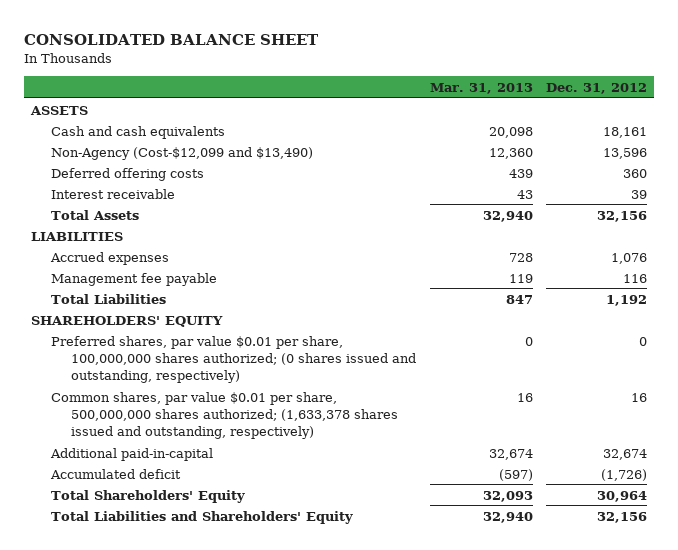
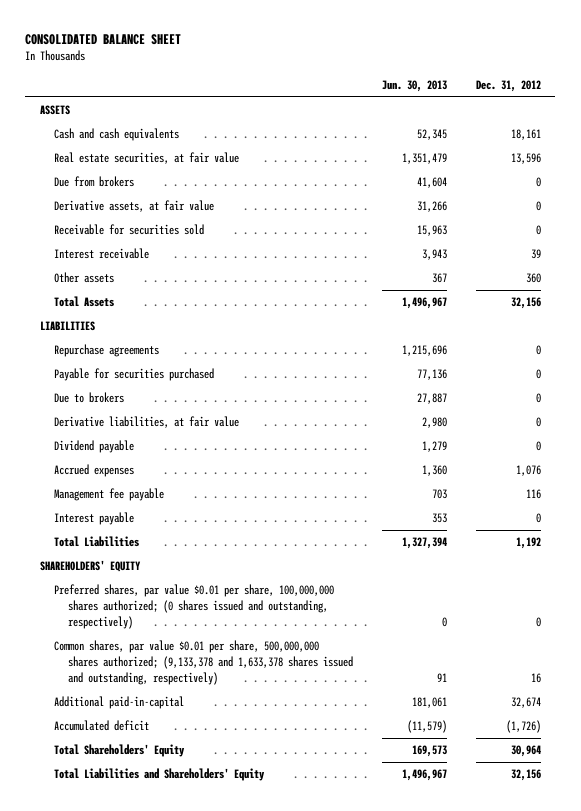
[429,82,533,94] Mar. 31, 2013 -> none
none -> [382,79,448,92] Jun. 30, 2013
[51,167,205,181] Deferred offering costs -> none
[51,146,314,160] Non-Agency (Cost-$12,099 and $13,490) -> [53,152,239,165] Real estate securities, at fair value
none -> [53,176,134,188] Due from brokers
none -> [53,200,214,213] Derivative assets, at fair value
none -> [53,224,204,236] Receivable for securities sold
none -> [53,272,114,284] Other assets
none -> [53,344,159,358] Repurchase agreements
none -> [53,368,214,382] Payable for securities purchased
none -> [53,392,124,404] Due to brokers
none -> [53,416,239,429] Derivative liabilities, at fair value
none -> [53,440,134,454] Dividend payable
none -> [53,512,134,526] Interest payable
[51,391,399,439] Common shares, par value $0.01 per share, 500,000,000 shares authorized; (1,633,378 shares issued and outstanding, respectively) -> [53,640,354,685] Common shares, par value $0.01 per share, 500,000,000 shares authorized; (9,133,378 and 1,633,378 shares issued and outstanding, respectively)

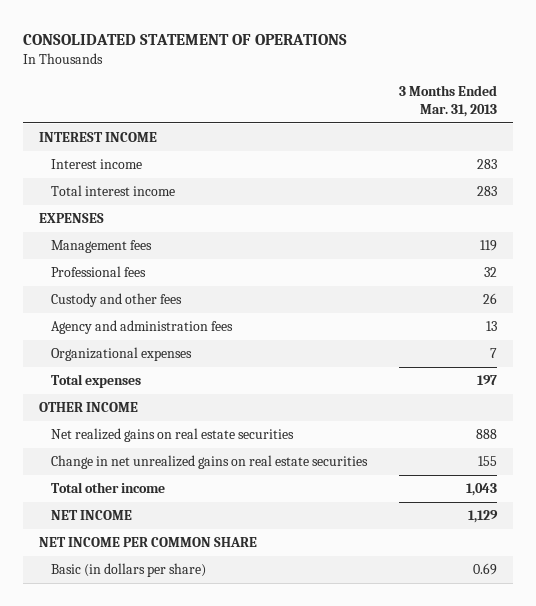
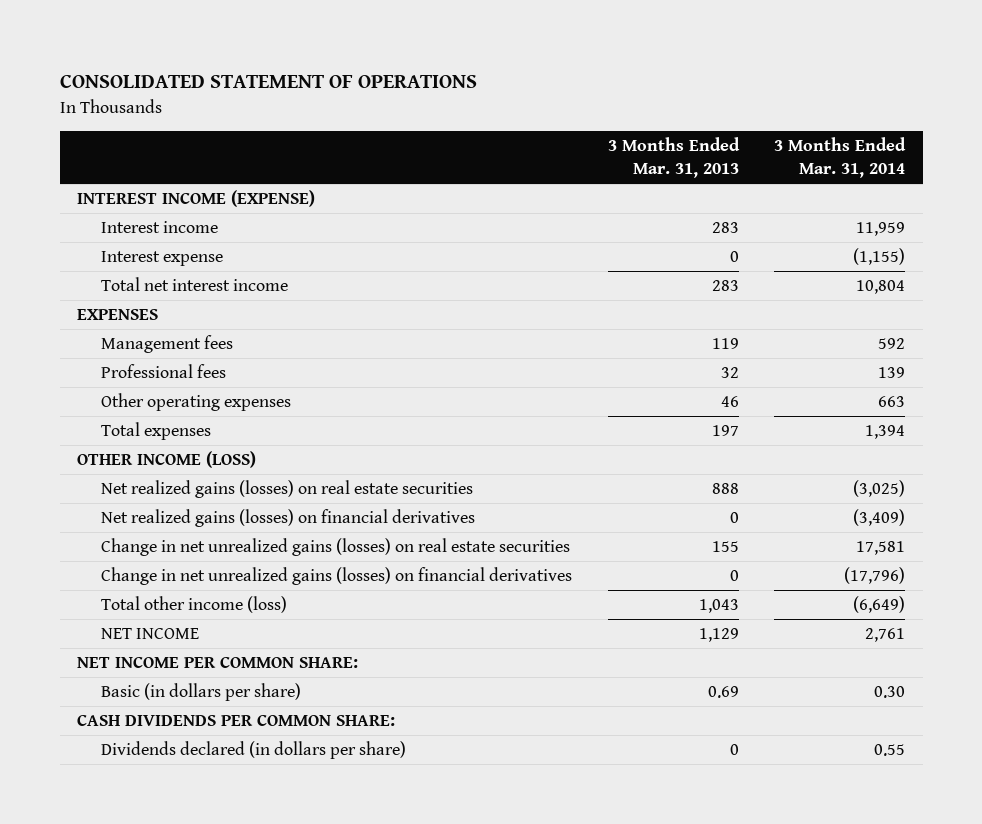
none -> [774,136,907,179] 3 Months Ended Mar. 31, 2014
[38,132,157,143] INTEREST INCOME -> [77,190,316,208] INTEREST INCOME (EXPENSE)
none -> [101,251,224,267] Interest expense
[51,185,176,197] Total interest income -> [101,277,289,292] Total net interest income
[51,293,183,308] Custody and other fees -> none
[51,320,234,335] Agency and administration fees -> none
[51,347,193,362] Organizational expenses -> none
none -> [101,393,292,412] Other operating expenses
[38,402,138,413] OTHER INCOME -> [77,451,257,469] OTHER INCOME (LOSS)
[51,428,295,443] Net realized gains on real estate securities -> [101,480,474,499] Net realized gains (losses) on real estate securities
none -> [101,509,476,528] Net realized gains (losses) on financial derivatives
[51,455,369,470] Change in net unrealized gains on real estate securities -> [101,538,571,557] Change in net unrealized gains (losses) on real estate securities
none -> [101,567,573,586] Change in net unrealized gains (losses) on financial derivatives
[51,482,166,494] Total other income -> [101,596,288,614] Total other income (loss)
[38,537,257,548] NET INCOME PER COMMON SHARE -> [77,657,359,669] NET INCOME PER COMMON SHARE:
none -> [77,715,396,727] CASH DIVIDENDS PER COMMON SHARE:
none -> [101,741,407,760] Dividends declared (in dollars per share)

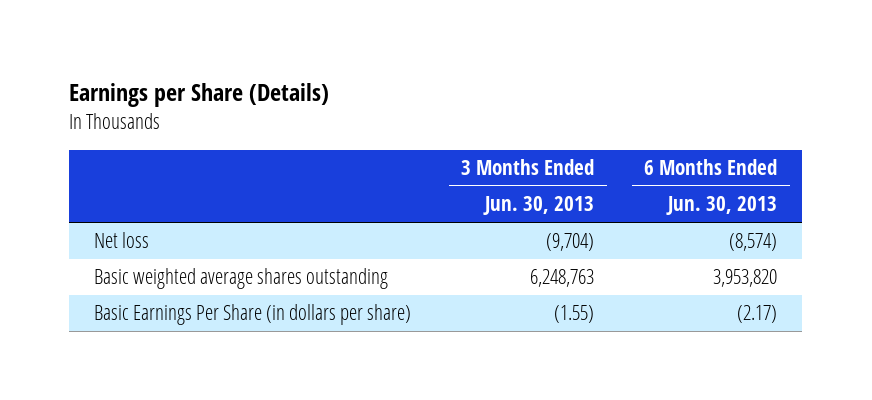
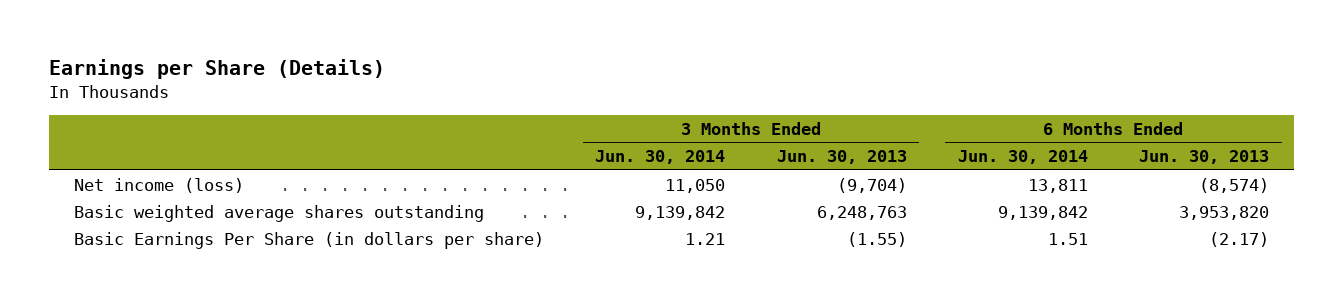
none -> [595,150,726,165] Jun. 30, 2014
none -> [957,150,1088,165] Jun. 30, 2014
[94,232,150,249] Net loss -> [74,177,245,193] Net income (loss)

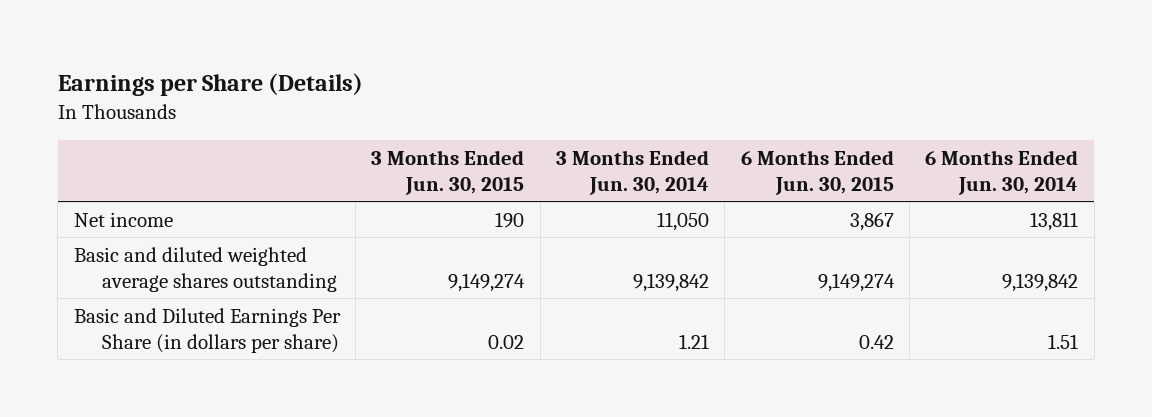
[776,150,907,165] Jun. 30, 2013 -> none
[1138,150,1269,165] Jun. 30, 2013 -> none
none -> [371,149,525,196] 3 Months Ended Jun. 30, 2015
none -> [740,149,894,196] 6 Months Ended Jun. 30, 2015
[74,177,245,193] Net income (loss) -> [73,211,173,227] Net income
[74,204,485,222] Basic weighted average shares outstanding -> [73,246,338,292] Basic and diluted weighted average shares outstanding
[74,231,545,249] Basic Earnings Per Share (in dollars per share) -> [73,307,341,353] Basic and Diluted Earnings Per Share (in dollars per share)

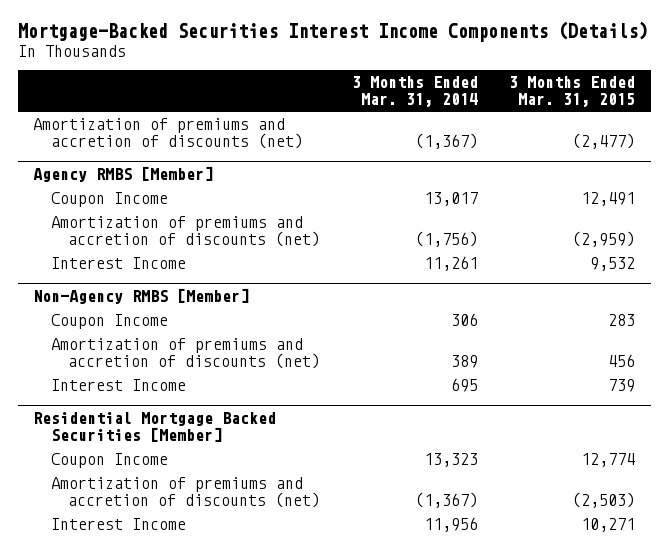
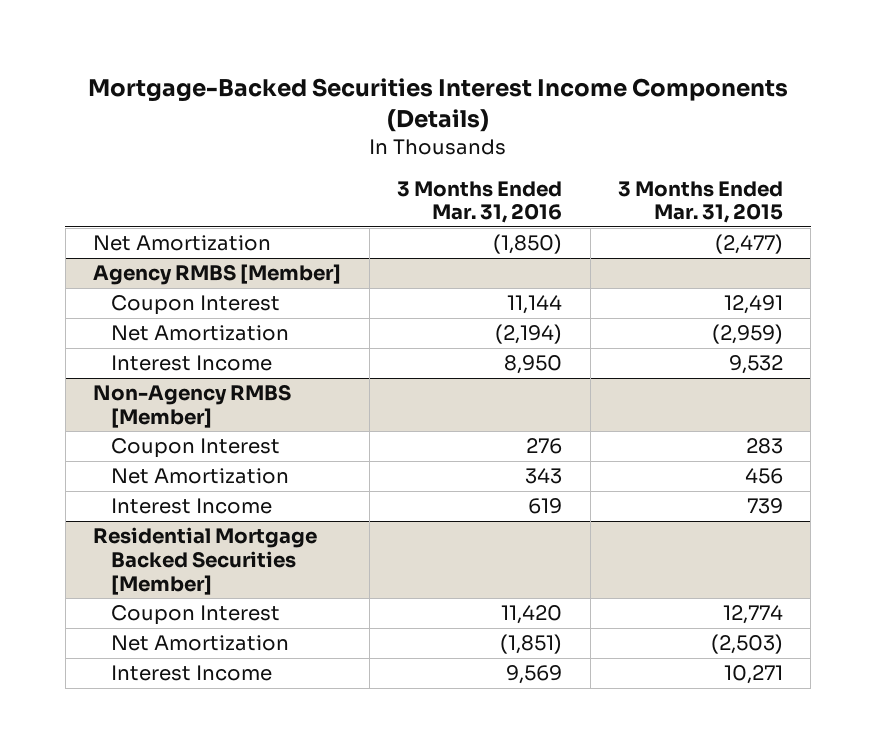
[351,76,478,108] 3 Months Ended Mar. 31, 2014 -> none
none -> [397,180,563,224] 3 Months Ended Mar. 31, 2016
[33,118,303,150] Amortization of premiums and accretion of discounts (net) -> [93,235,272,252] Net Amortization
[50,192,168,208] Coupon Income -> [110,295,280,316] Coupon Interest
[50,216,321,248] Amortization of premiums and accretion of discounts (net) -> [110,325,289,342] Net Amortization
[50,314,168,330] Coupon Income -> [110,438,280,459] Coupon Interest
[50,338,321,370] Amortization of premiums and accretion of discounts (net) -> [110,468,289,485] Net Amortization
[50,453,168,469] Coupon Income -> [110,605,280,626] Coupon Interest
[50,477,321,509] Amortization of premiums and accretion of discounts (net) -> [110,635,289,652] Net Amortization

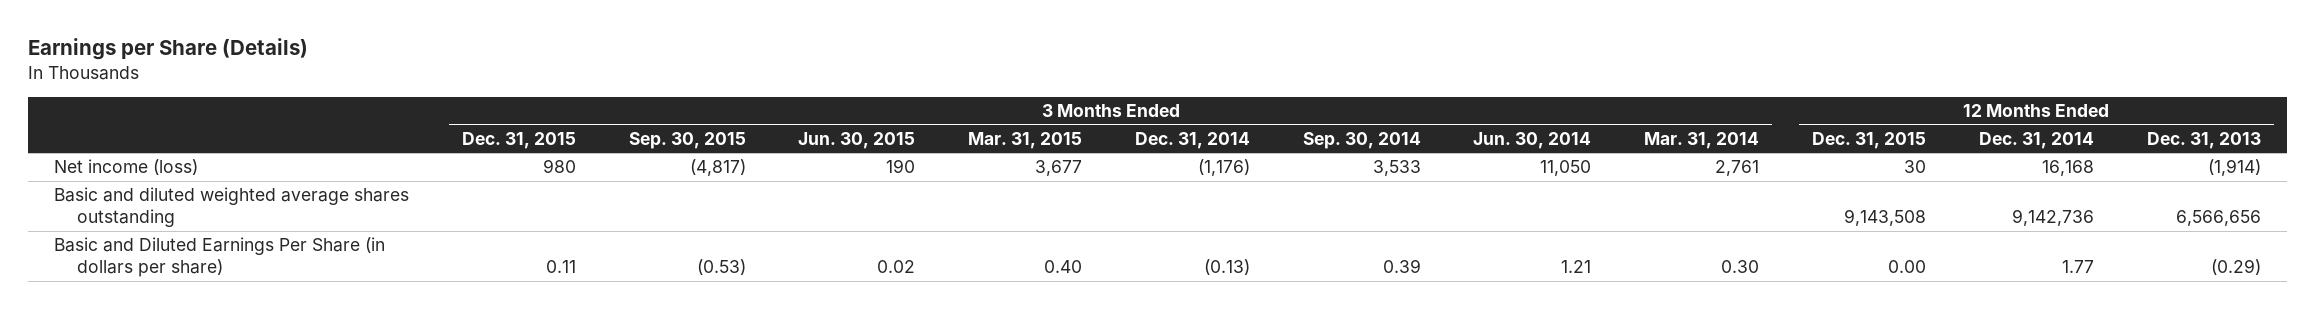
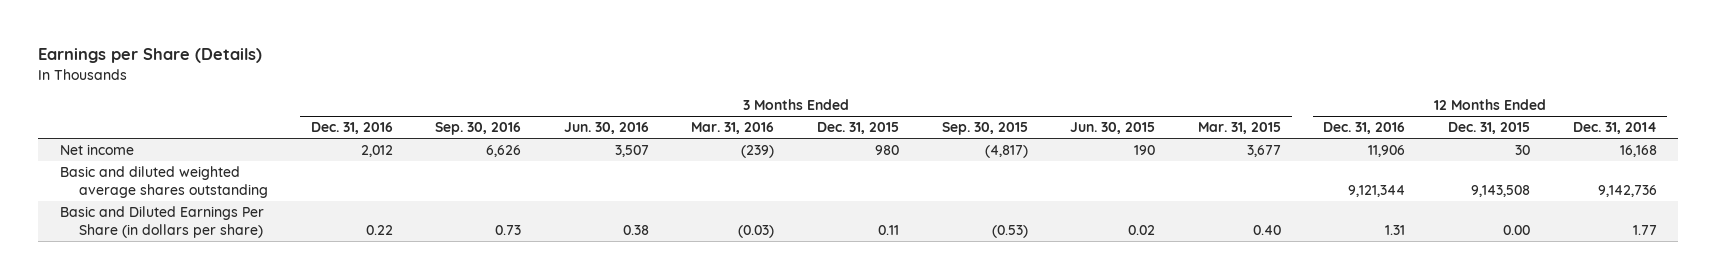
[1134,132,1250,150] Dec. 31, 2014 -> none
[1302,132,1421,150] Sep. 30, 2014 -> none
[1473,132,1592,150] Jun. 30, 2014 -> none
[1644,132,1760,150] Mar. 31, 2014 -> none
[2146,132,2261,150] Dec. 31, 2013 -> none
none -> [310,122,393,135] Dec. 31, 2016
none -> [435,122,522,136] Sep. 30, 2016
none -> [563,122,649,135] Jun. 30, 2016
none -> [691,122,775,135] Mar. 31, 2016
none -> [1323,122,1406,135] Dec. 31, 2016
[54,159,199,176] Net income (loss) -> [59,144,134,156] Net income

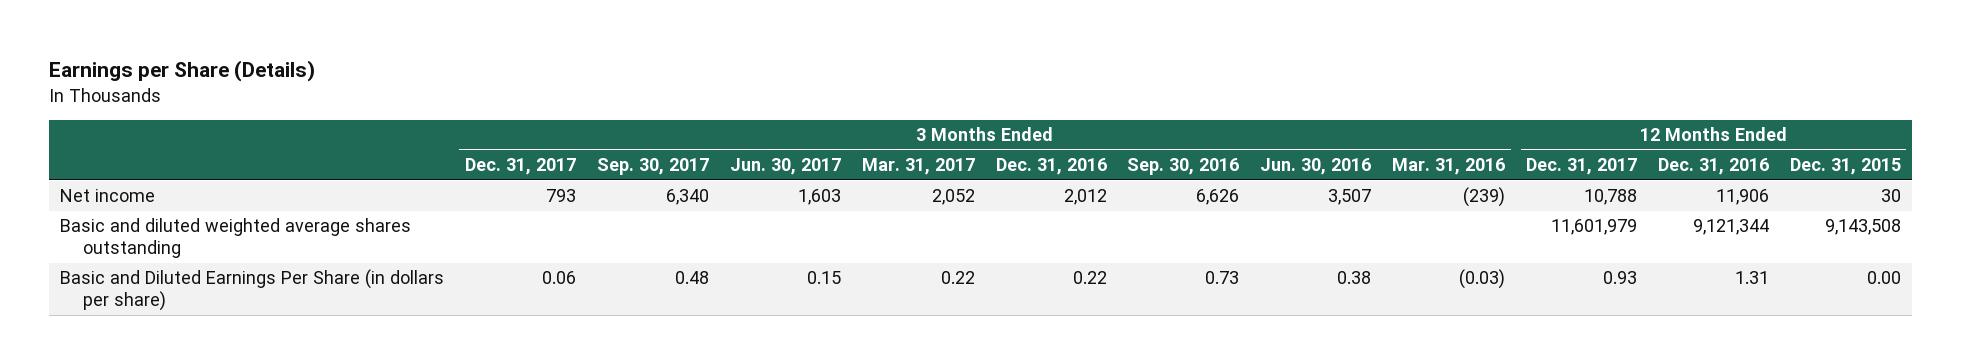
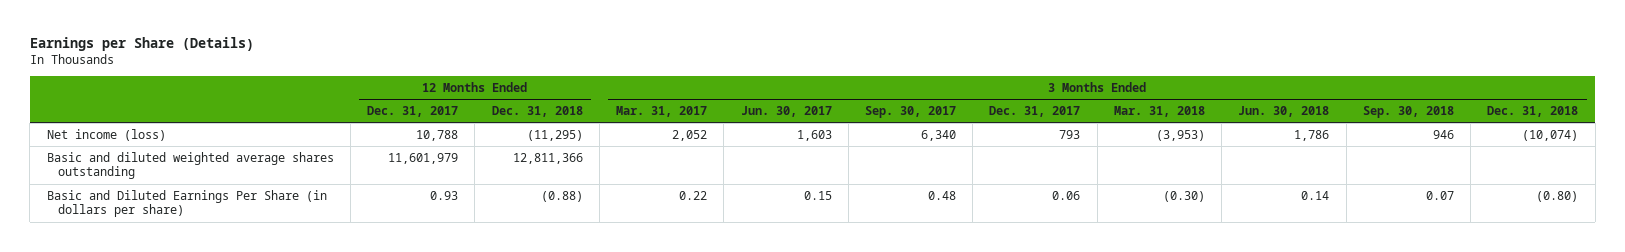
[995,158,1107,176] Dec. 31, 2016 -> none
[1127,158,1240,176] Sep. 30, 2016 -> none
[1260,158,1372,176] Jun. 30, 2016 -> none
[1392,158,1506,176] Mar. 31, 2016 -> none
[1658,158,1770,176] Dec. 31, 2016 -> none
[1790,158,1902,176] Dec. 31, 2015 -> none
none -> [491,105,583,117] Dec. 31, 2018
none -> [1113,105,1205,117] Mar. 31, 2018
none -> [1238,105,1330,117] Jun. 30, 2018
none -> [1362,105,1454,118] Sep. 30, 2018
none -> [1487,105,1579,117] Dec. 31, 2018
[59,189,155,203] Net income -> [46,128,166,141] Net income (loss)

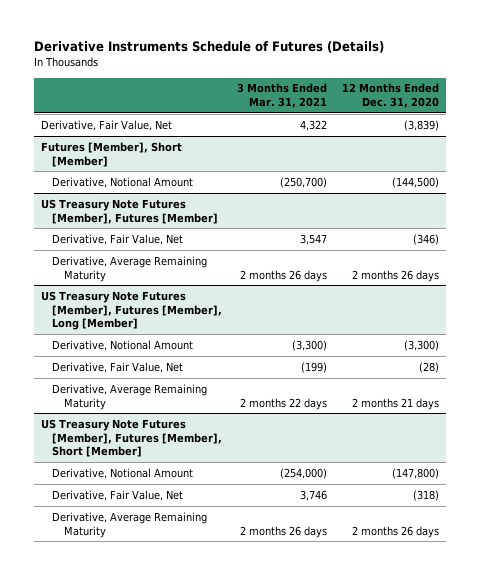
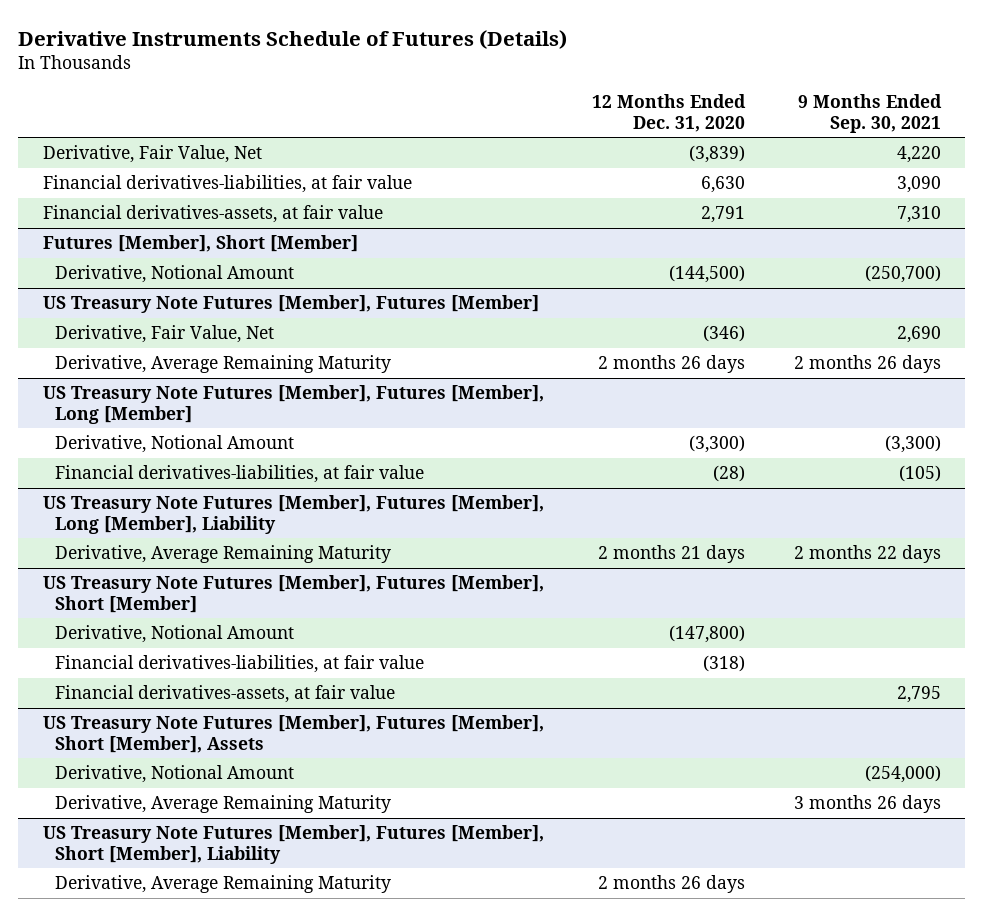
[237,83,328,109] 3 Months Ended Mar. 31, 2021 -> none
none -> [797,94,942,133] 9 Months Ended Sep. 30, 2021
none -> [42,175,412,194] Financial derivatives-liabilities, at fair value
none -> [42,205,383,224] Financial derivatives-assets, at fair value
[52,361,184,373] Derivative, Fair Value, Net -> none
none -> [55,465,425,484] Financial derivatives-liabilities, at fair value
none -> [42,495,544,534] US Treasury Note Futures [Member], Futures [Member], Long [Member], Liability
[52,489,184,501] Derivative, Fair Value, Net -> [55,655,425,674] Financial derivatives-liabilities, at fair value
none -> [55,685,396,704] Financial derivatives-assets, at fair value
none -> [42,715,544,753] US Treasury Note Futures [Member], Futures [Member], Short [Member], Assets
none -> [55,765,295,784] Derivative, Notional Amount
none -> [55,795,392,814] Derivative, Average Remaining Maturity
none -> [42,825,544,864] US Treasury Note Futures [Member], Futures [Member], Short [Member], Liability

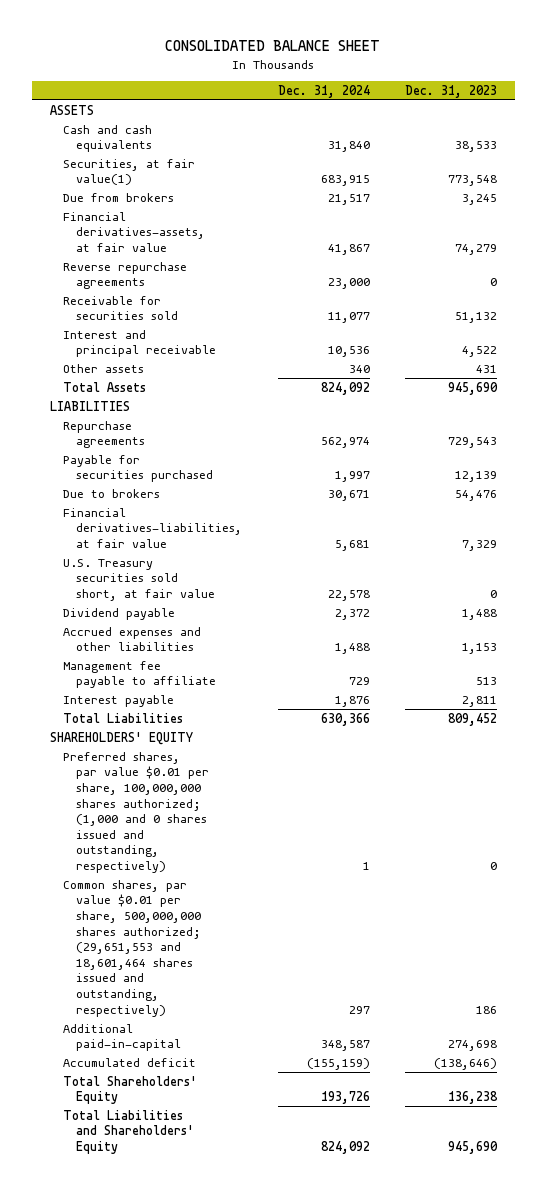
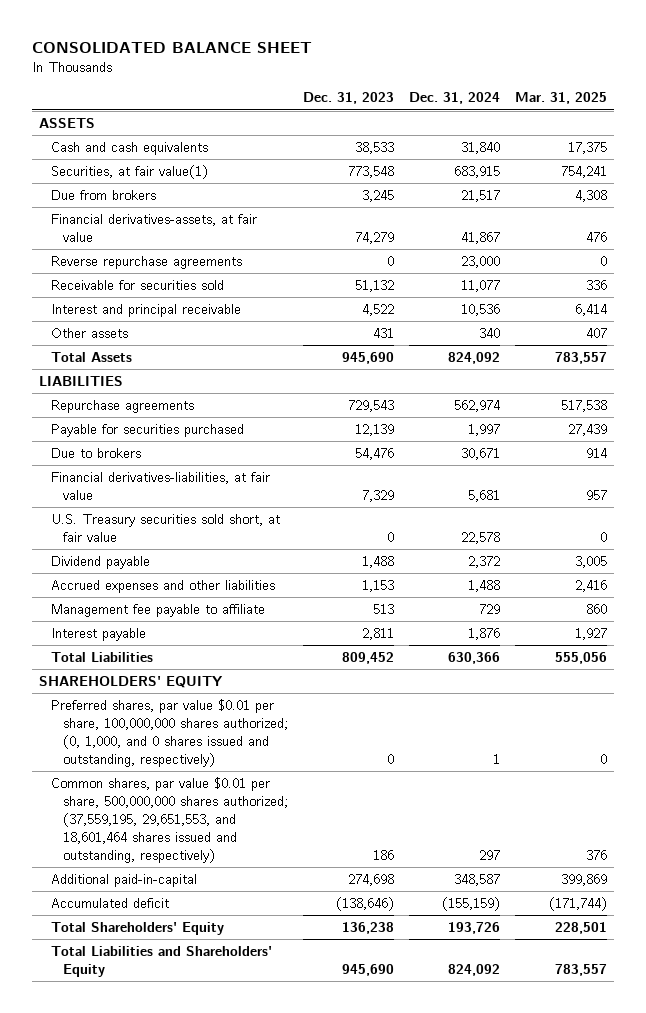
none -> [514,92,607,105] Mar. 31, 2025
[62,751,210,874] Preferred shares, par value $0.01 per share, 100,000,000 shares authorized; (1,000 and 0 shares issued and outstanding, respectively) -> [50,698,288,767] Preferred shares, par value $0.01 per share, 100,000,000 shares authorized; (0, 1,000, and 0 shares issued and outstanding, respectively)
[62,879,202,1017] Common shares, par value $0.01 per share, 500,000,000 shares authorized; (29,651,553 and 18,601,464 shares issued and outstanding, respectively) -> [50,776,288,863] Common shares, par value $0.01 per share, 500,000,000 shares authorized; (37,559,195, 29,651,553, and 18,601,464 shares issued and outstanding, respectively)

